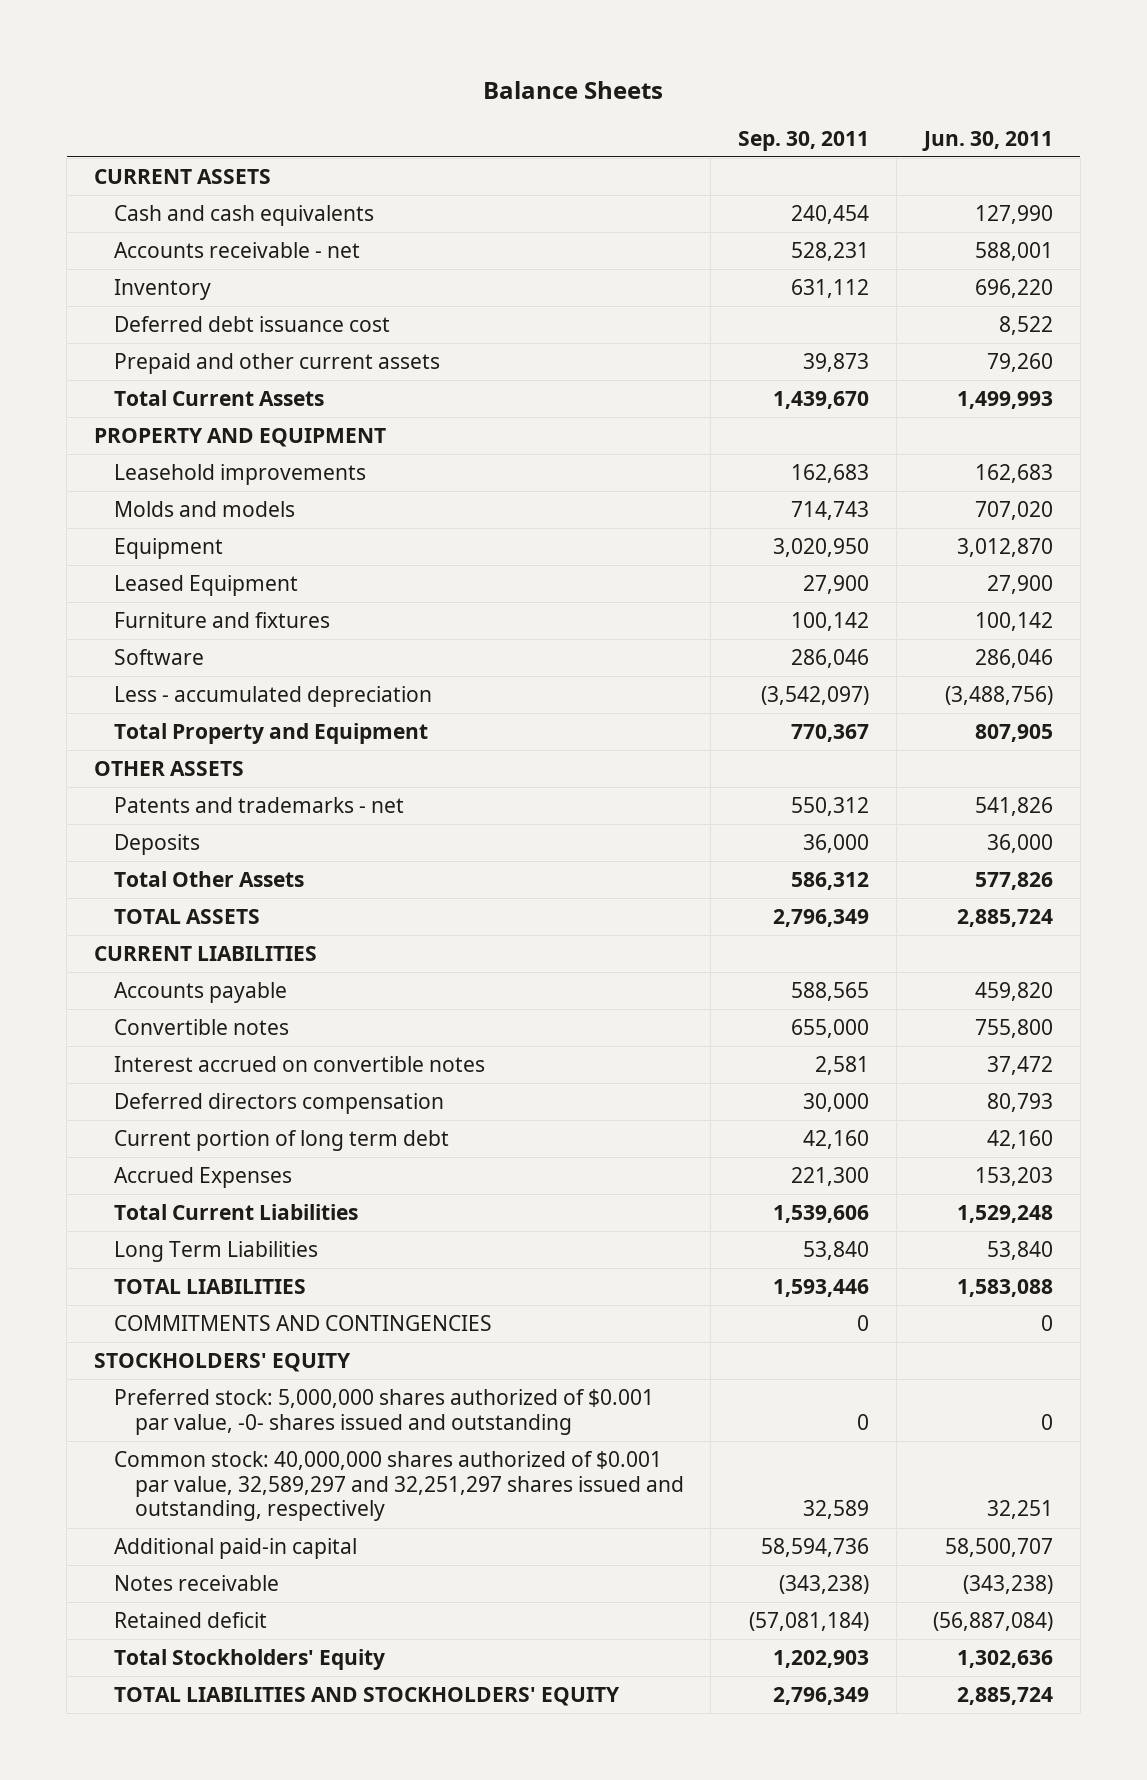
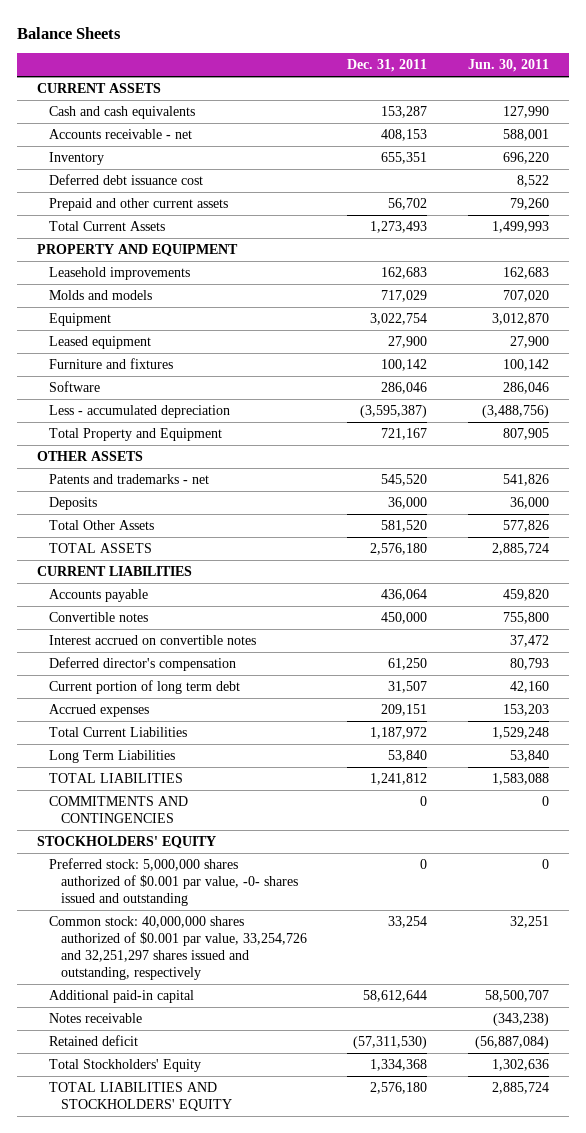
[738,130,870,151] Sep. 30, 2011 -> none
none -> [347,59,428,73] Dec. 31, 2011
[114,575,299,597] Leased Equipment -> [48,336,151,350] Leased equipment
[114,1093,445,1115] Deferred directors compensation -> [48,657,236,672] Deferred director's compensation
[114,1167,293,1189] Accrued Expenses -> [48,704,149,718] Accrued expenses
[114,1451,684,1522] Common stock: 40,000,000 shares authorized of $0.001 par value, 32,589,297 and 32,251,297 shares issued and outstanding, respectively -> [48,916,307,981] Common stock: 40,000,000 shares authorized of $0.001 par value, 33,254,726 and 32,251,297 shares issued and outstanding, respectively

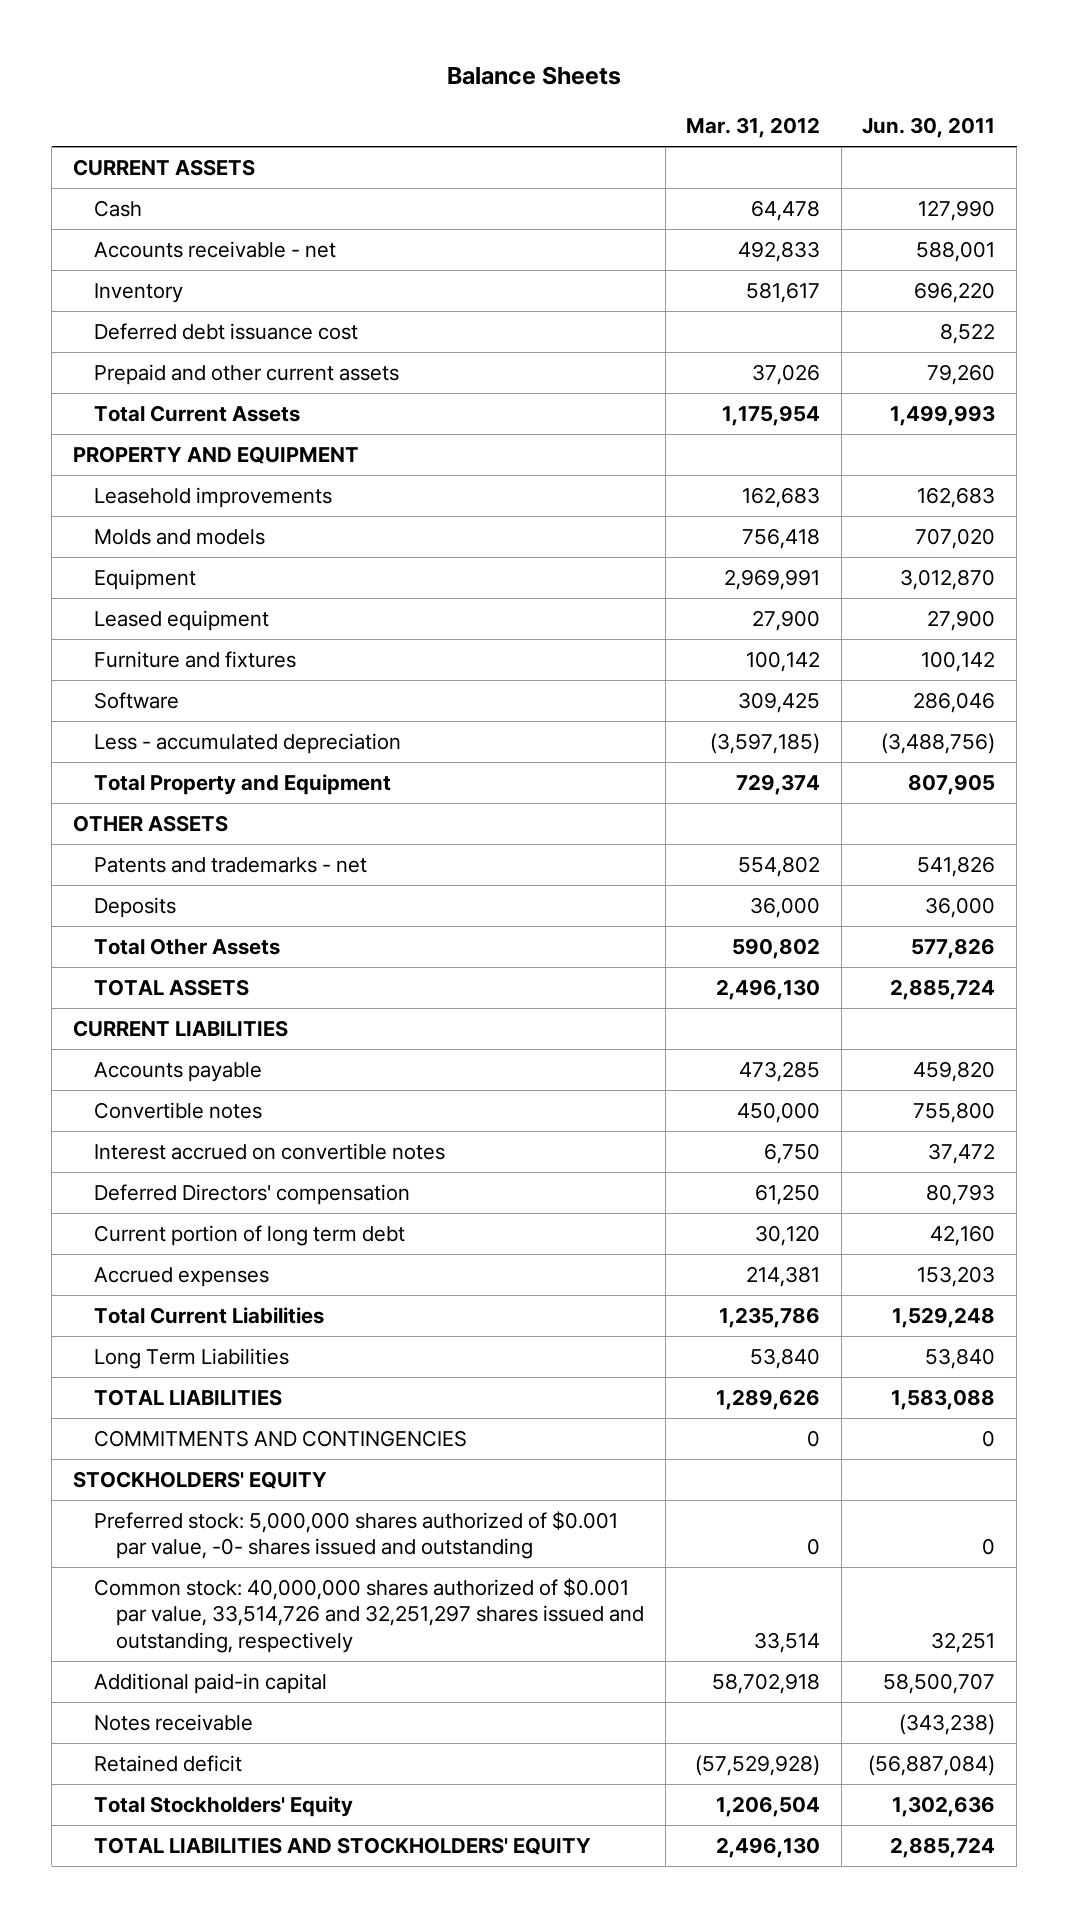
[347,59,428,73] Dec. 31, 2011 -> none
none -> [686,117,821,139] Mar. 31, 2012
[48,106,195,120] Cash and cash equivalents -> [94,199,143,217] Cash
[48,657,236,672] Deferred director's compensation -> [94,1183,411,1205] Deferred Directors' compensation
[48,916,307,981] Common stock: 40,000,000 shares authorized of $0.001 par value, 33,254,726 and 32,251,297 shares issued and outstanding, respectively -> [94,1577,644,1654] Common stock: 40,000,000 shares authorized of $0.001 par value, 33,514,726 and 32,251,297 shares issued and outstanding, respectively

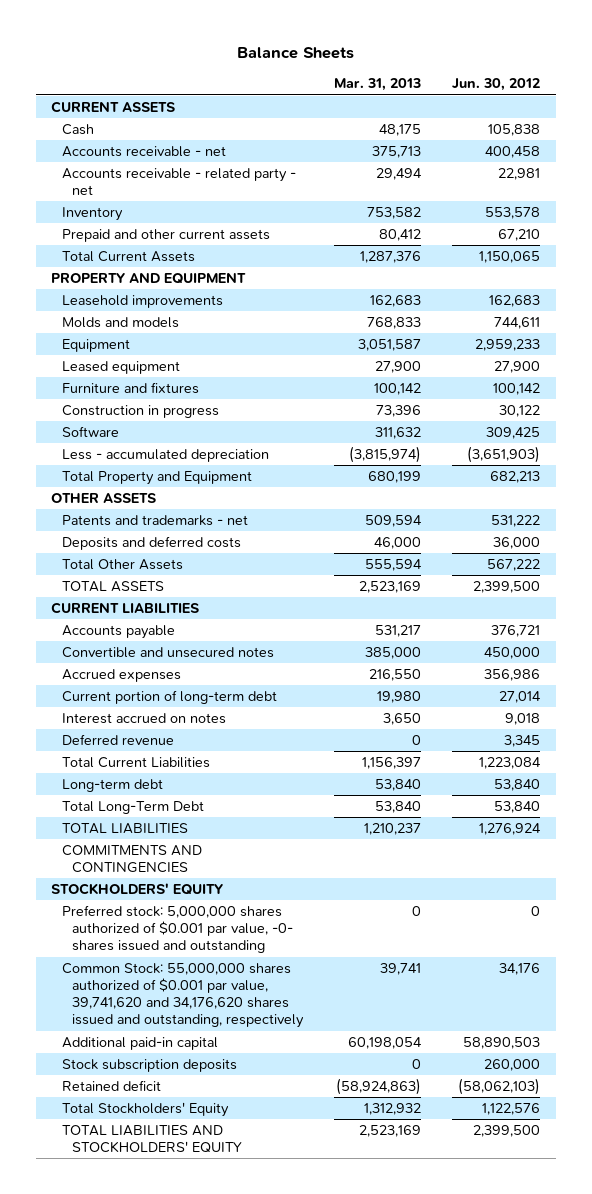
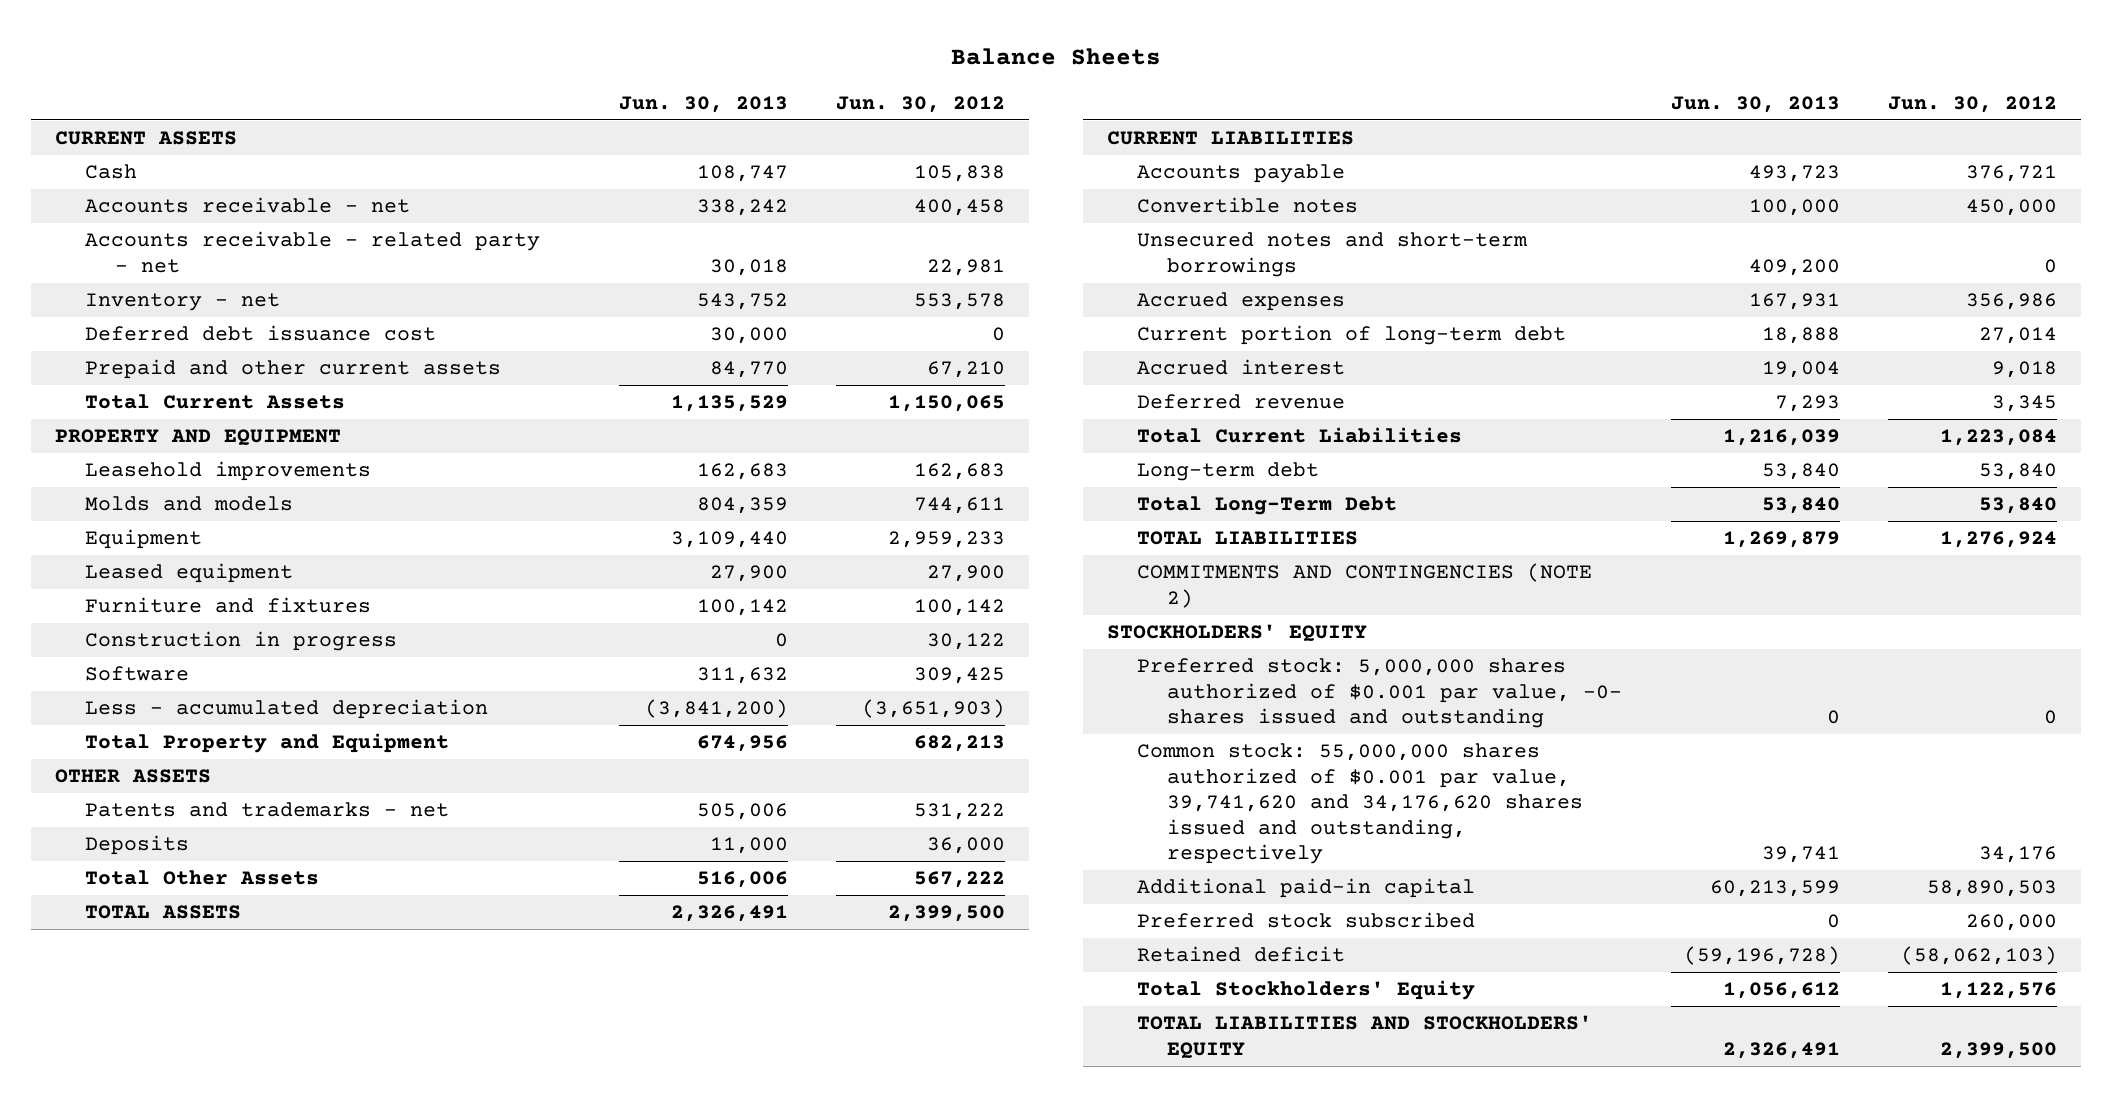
[334,78,422,92] Mar. 31, 2013 -> none
none -> [618,95,788,113] Jun. 30, 2013
[61,207,123,222] Inventory -> [85,293,281,312] Inventory - net
none -> [85,325,437,342] Deferred debt issuance cost
[61,536,241,551] Deposits and deferred costs -> none
none -> [85,835,190,856] Deposits
[61,647,274,659] Convertible and unsecured notes -> [1137,197,1359,214] Convertible notes
none -> [1137,232,1529,277] Unsecured notes and short-term borrowings
[61,713,226,725] Interest accrued on notes -> [1137,359,1346,376] Accrued interest
[61,845,202,874] COMMITMENTS AND CONTINGENCIES -> [1137,563,1593,608] COMMITMENTS AND CONTINGENCIES (NOTE 2)
[61,963,305,1029] Common Stock: 55,000,000 shares authorized of $0.001 par value, 39,741,620 and 34,176,620 shares issued and outstanding, respectively -> [1137,743,1584,865] Common stock: 55,000,000 shares authorized of $0.001 par value, 39,741,620 and 34,176,620 shares issued and outstanding, respectively
[61,1059,237,1073] Stock subscription deposits -> [1137,912,1476,929] Preferred stock subscribed

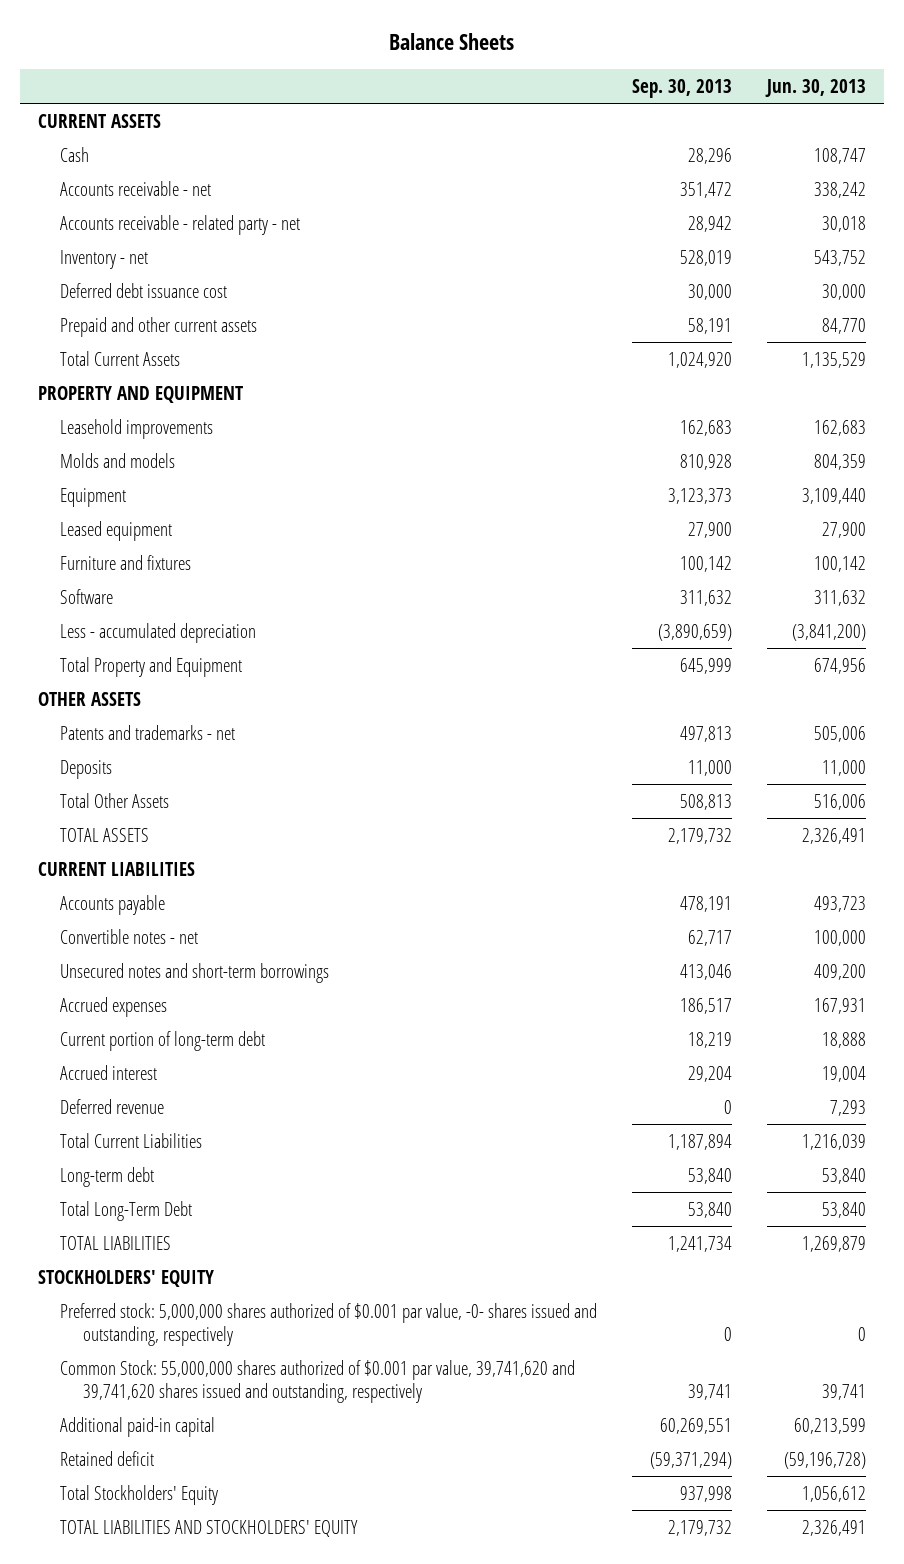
[835,95,1005,113] Jun. 30, 2012 -> none
none -> [632,78,733,98] Sep. 30, 2013
[85,631,398,652] Construction in progress -> none
[1137,197,1359,214] Convertible notes -> [60,928,199,944] Convertible notes - net
[1137,563,1593,608] COMMITMENTS AND CONTINGENCIES (NOTE 2) -> none
[1137,658,1623,729] Preferred stock: 5,000,000 shares authorized of $0.001 par value, -0- shares issued and outstanding -> [60,1302,598,1347] Preferred stock: 5,000,000 shares authorized of $0.001 par value, -0- shares issued and outstanding, respectively
[1137,743,1584,865] Common stock: 55,000,000 shares authorized of $0.001 par value, 39,741,620 and 34,176,620 shares issued and outstanding, respectively -> [60,1359,576,1404] Common Stock: 55,000,000 shares authorized of $0.001 par value, 39,741,620 and 39,741,620 shares issued and outstanding, respectively
[1137,912,1476,929] Preferred stock subscribed -> none

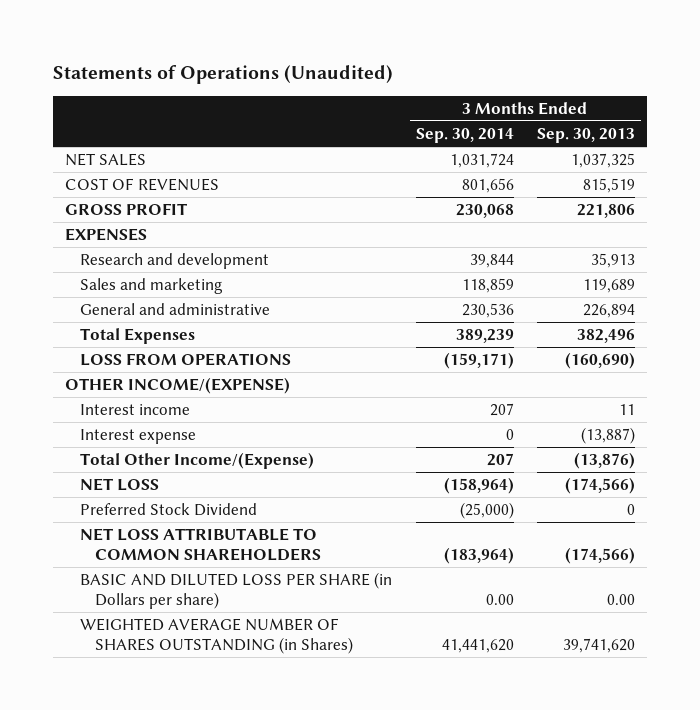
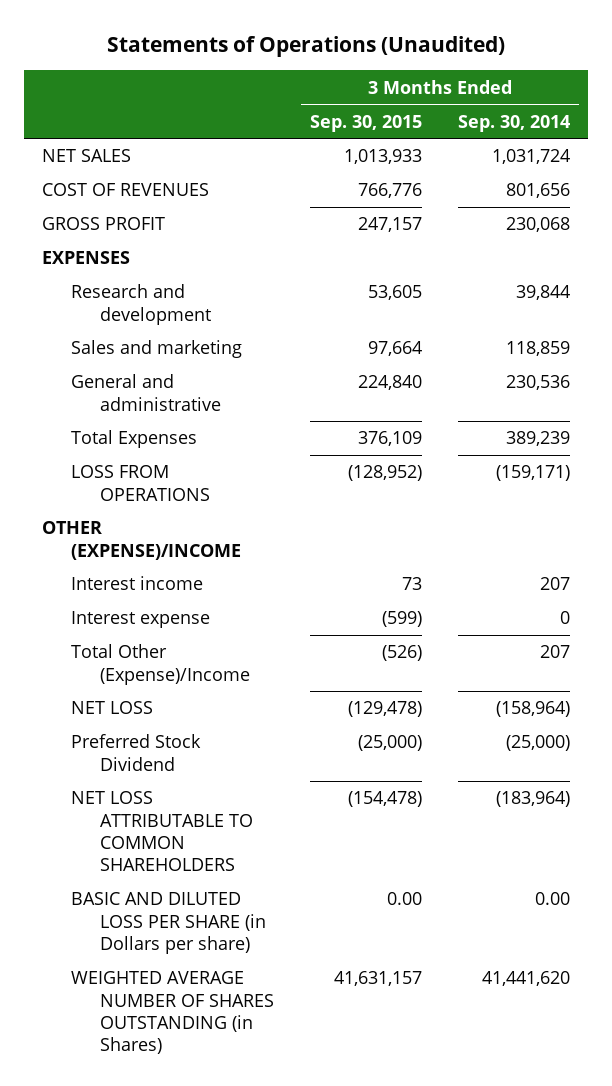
[537,128,636,144] Sep. 30, 2013 -> none
none -> [310,114,423,132] Sep. 30, 2015
[64,377,290,395] OTHER INCOME/(EXPENSE) -> [42,521,241,560] OTHER (EXPENSE)/INCOME
[79,452,314,470] Total Other Income/(Expense) -> [70,644,250,685] Total Other (Expense)/Income

